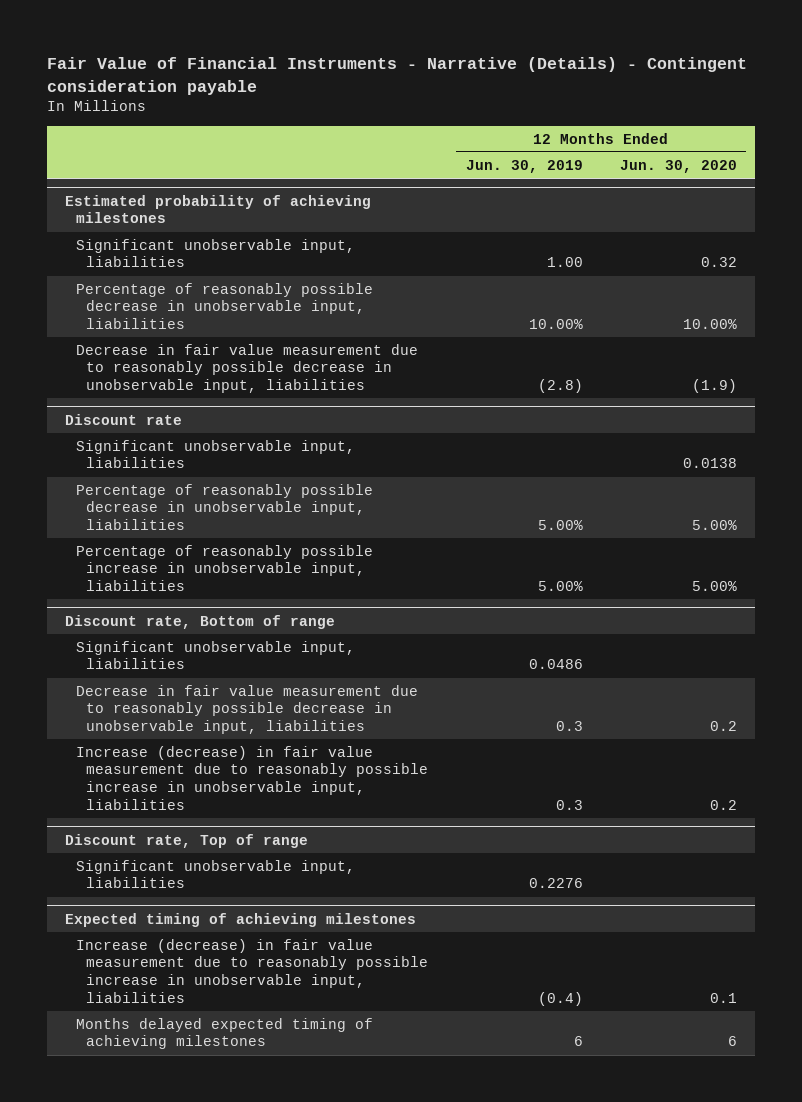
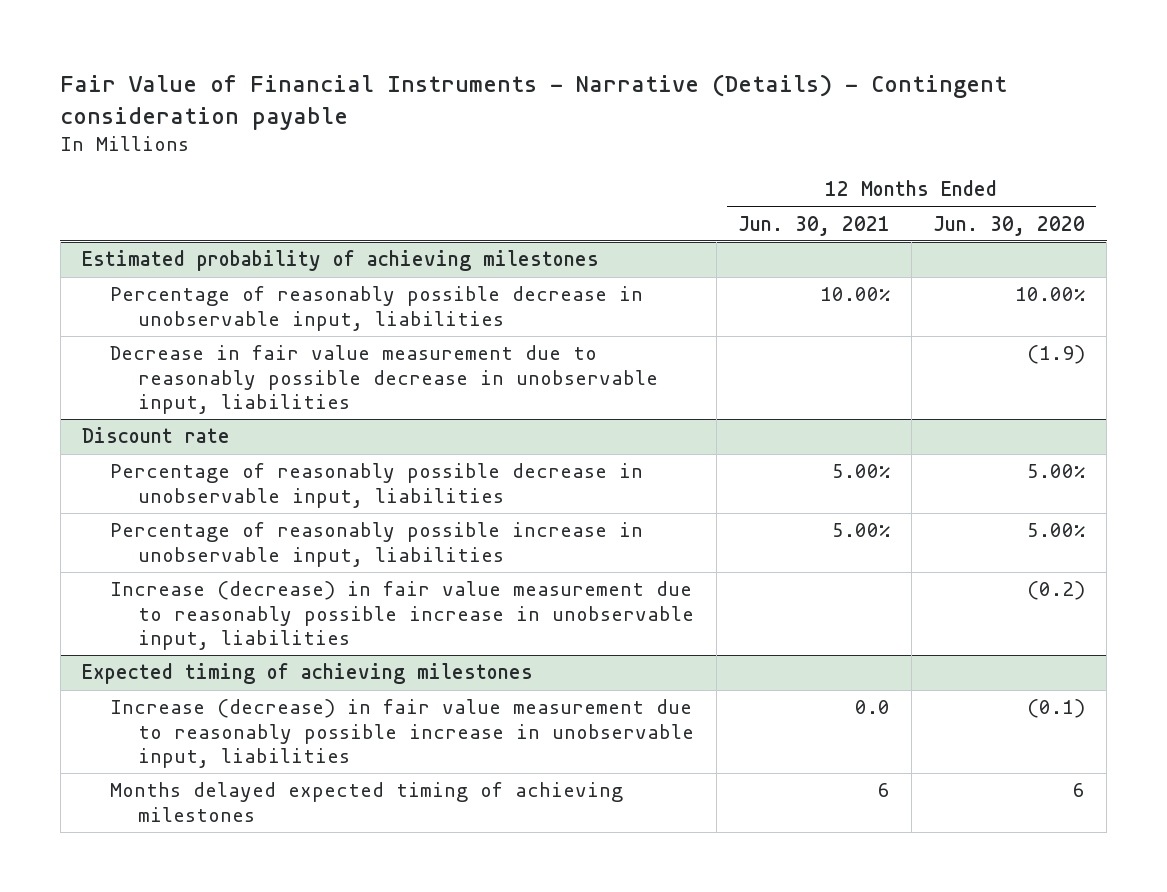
[465,159,583,173] Jun. 30, 2019 -> none
none -> [737,215,890,236] Jun. 30, 2021
[75,238,355,268] Significant unobservable input, liabilities -> none
[75,439,355,469] Significant unobservable input, liabilities -> none
[65,614,336,629] Discount rate, Bottom of range -> none
[75,640,355,670] Significant unobservable input, liabilities -> none
[75,684,418,735] Decrease in fair value measurement due to reasonably possible decrease in unobservable input, liabilities -> none
[65,833,309,848] Discount rate, Top of range -> none
[75,859,355,889] Significant unobservable input, liabilities -> none
[709,799,737,810] 0.2 -> [1027,581,1086,601] (0.2)
[709,992,737,1003] 0.1 -> [1027,699,1086,719] (0.1)

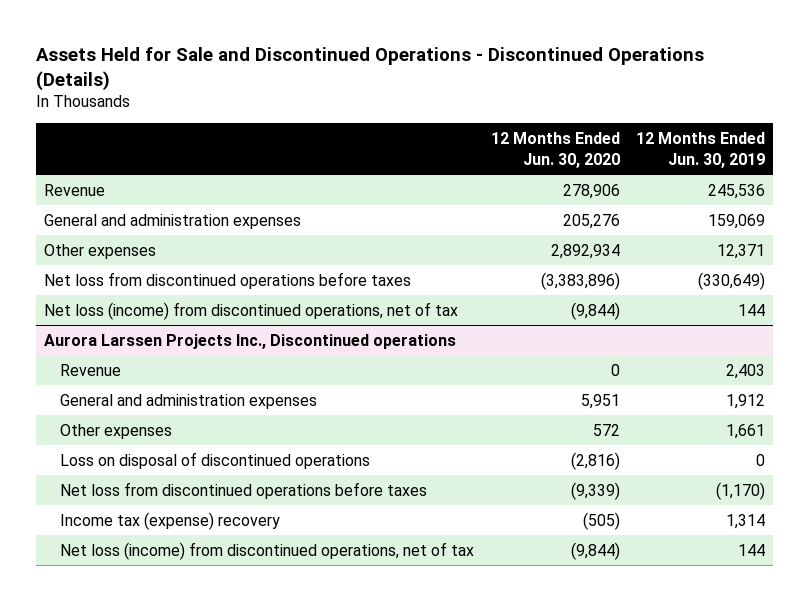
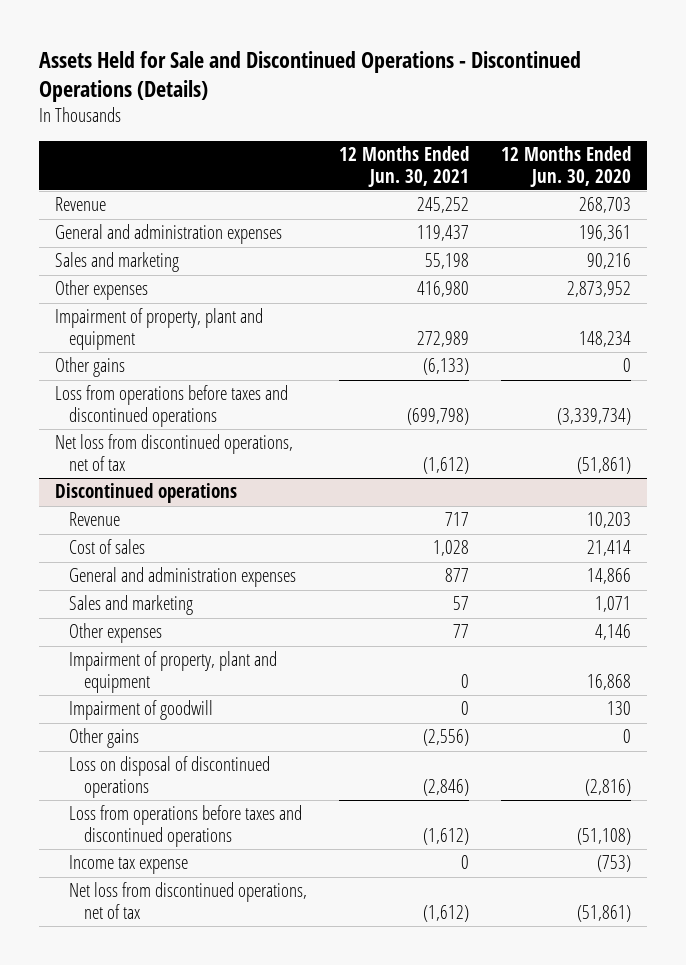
[636,132,766,168] 12 Months Ended Jun. 30, 2019 -> none
none -> [339,146,470,187] 12 Months Ended Jun. 30, 2021
[43,333,456,349] Aurora Larssen Projects Inc., Discontinued operations -> none
[562,183,620,199] 278,906 -> [578,197,631,214] 268,703
[562,213,620,229] 205,276 -> [578,225,631,242] 196,361
none -> [55,252,180,273] Sales and marketing
[550,243,620,259] 2,892,934 -> [566,281,631,298] 2,873,952
none -> [55,308,264,351] Impairment of property, plant and equipment
none -> [55,357,126,378] Other gains
[43,271,411,289] Net loss from discontinued operations before taxes -> [55,385,289,428] Loss from operations before taxes and discontinued operations
[540,271,620,290] (3,383,896) -> [556,408,631,426] (3,339,734)
[43,301,458,320] Net loss (income) from discontinued operations, net of tax -> [55,434,294,472] Net loss from discontinued operations, net of tax
[570,301,620,320] (9,844) -> [576,457,631,475] (51,861)
none -> [55,483,238,504] Discontinued operations
[610,363,620,376] 0 -> [586,512,631,529] 10,203
none -> [69,539,146,555] Cost of sales
[580,393,620,409] 5,951 -> [586,568,631,585] 14,866
none -> [69,595,194,616] Sales and marketing
[592,423,620,436] 572 -> [594,624,631,641] 4,146
none -> [69,651,278,694] Impairment of property, plant and equipment
none -> [69,700,214,721] Impairment of goodwill
none -> [69,728,140,749] Other gains
[60,481,428,499] Net loss from discontinued operations before taxes -> [69,805,303,848] Loss from operations before taxes and discontinued operations
[570,481,620,500] (9,339) -> [576,828,631,846] (51,108)
[60,511,281,530] Income tax (expense) recovery -> [69,855,189,875] Income tax expense
[582,511,620,530] (505) -> [596,855,631,873] (753)
[60,541,475,560] Net loss (income) from discontinued operations, net of tax -> [69,882,308,920] Net loss from discontinued operations, net of tax
[570,541,620,560] (9,844) -> [576,905,631,923] (51,861)

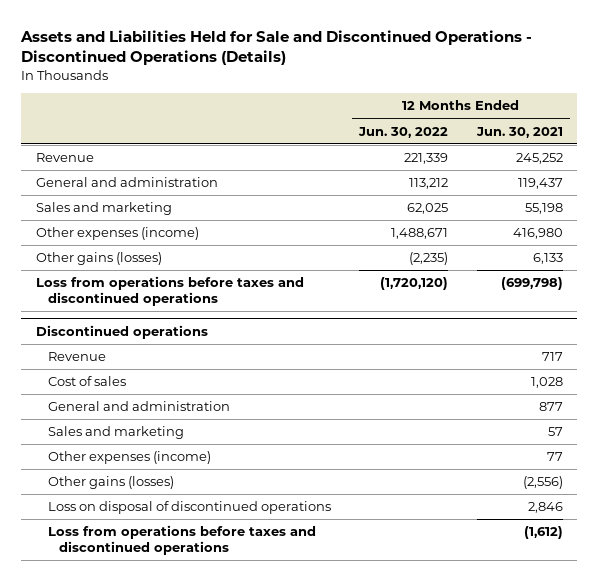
[39,51,582,102] Assets Held for Sale and Discontinued Operations - Discontinued Operations (Details) -> [20,29,533,66] Assets and Liabilities Held for Sale and Discontinued Operations - Discontinued Operations (Details)
[500,146,631,187] 12 Months Ended Jun. 30, 2020 -> none
none -> [358,126,449,138] Jun. 30, 2022
[55,224,283,245] General and administration expenses -> [35,177,218,188] General and administration
[55,308,264,351] Impairment of property, plant and equipment -> none
[55,280,149,301] Other expenses -> [35,227,199,241] Other expenses (income)
[55,357,126,378] Other gains -> [35,252,162,266] Other gains (losses)
[423,358,470,376] (6,133) -> [532,253,563,265] 6,133
[55,434,294,472] Net loss from discontinued operations, net of tax -> none
[69,567,297,588] General and administration expenses -> [47,401,230,412] General and administration
[69,651,278,694] Impairment of property, plant and equipment -> none
[69,700,214,721] Impairment of goodwill -> none
[69,623,163,644] Other expenses -> [47,451,211,465] Other expenses (income)
[69,728,140,749] Other gains -> [47,476,174,490] Other gains (losses)
[423,779,470,797] (2,846) -> [527,502,563,514] 2,846
[69,855,189,875] Income tax expense -> none
[69,882,308,920] Net loss from discontinued operations, net of tax -> none

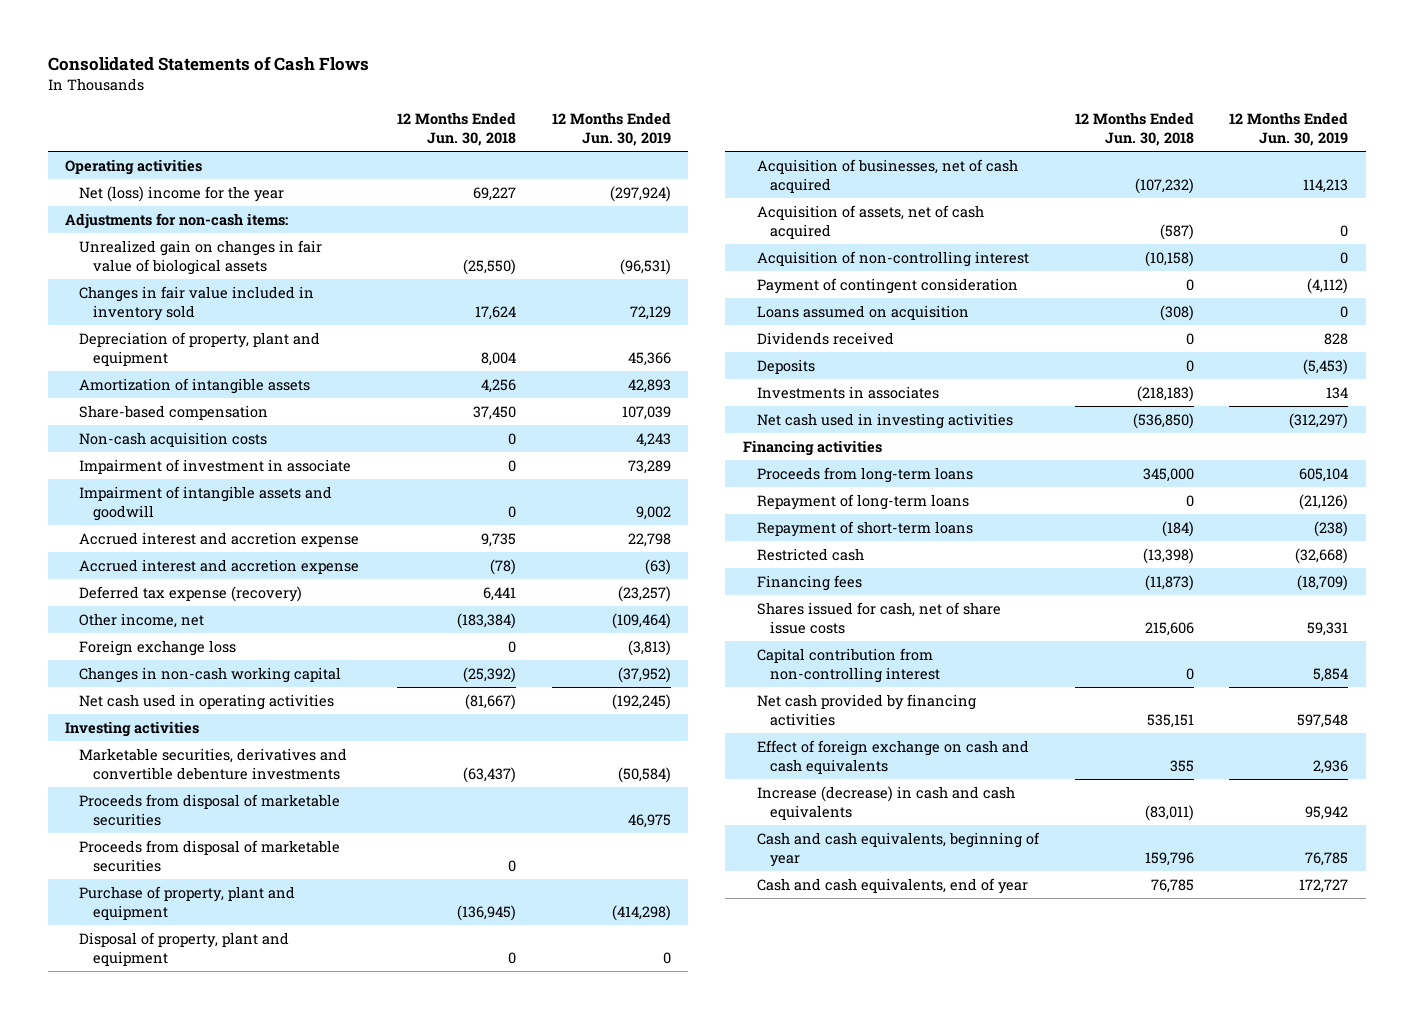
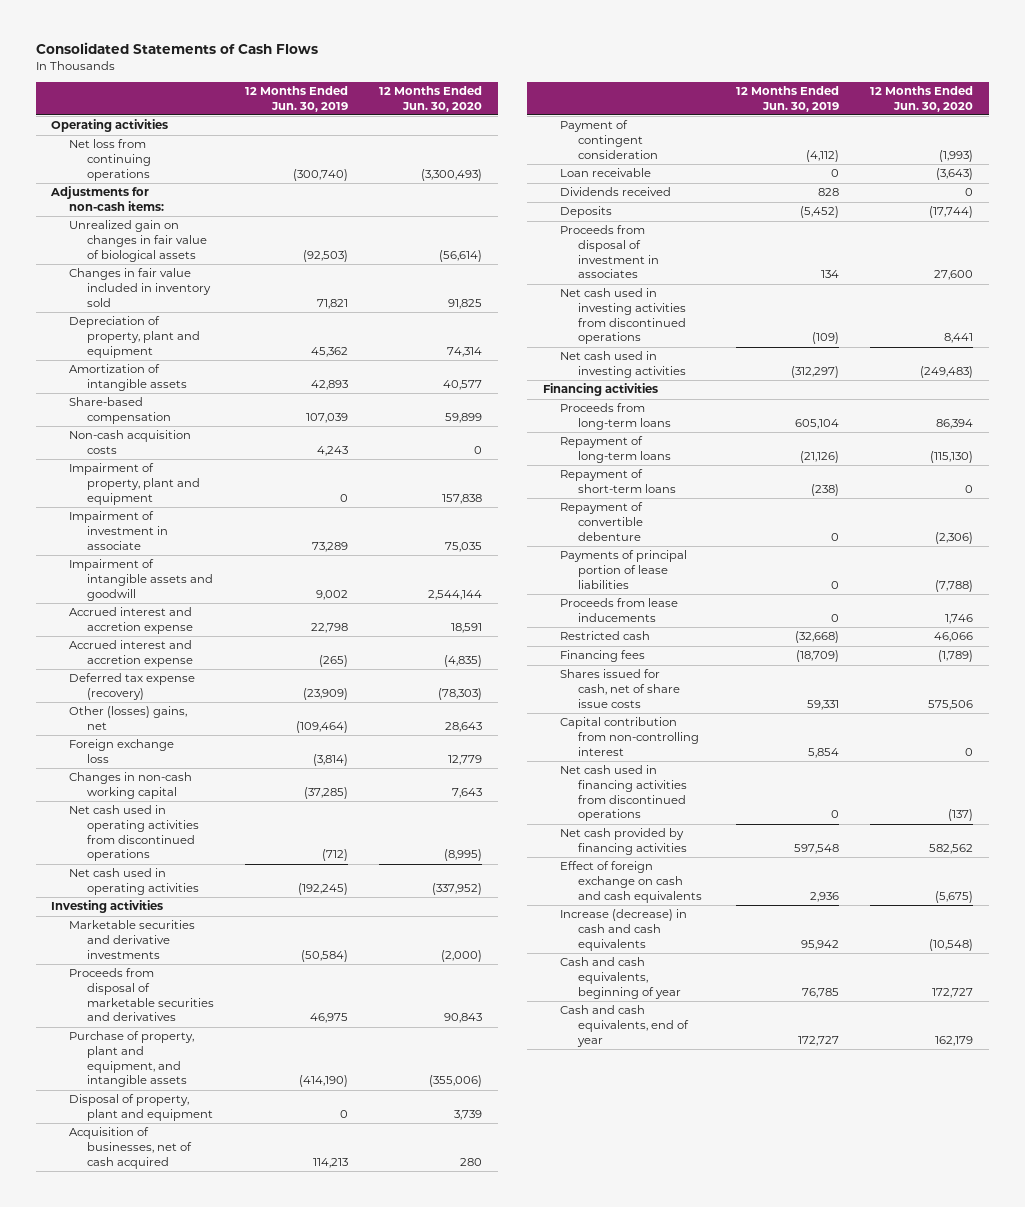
[396,112,516,146] 12 Months Ended Jun. 30, 2018 -> none
none -> [379,85,483,112] 12 Months Ended Jun. 30, 2020
[79,186,285,203] Net (loss) income for the year -> none
none -> [69,139,152,181] Net loss from continuing operations
[619,258,671,275] (96,531) -> [303,249,349,262] (92,503)
[629,305,671,320] 72,129 -> [317,298,349,309] 71,821
[627,351,671,366] 45,366 -> [311,346,349,357] 45,362
none -> [69,463,201,505] Impairment of property, plant and equipment
[644,559,671,576] (63) -> [319,655,349,668] (265)
[617,586,671,603] (23,257) -> [303,688,349,701] (23,909)
[79,613,205,629] Other income, net -> [69,706,188,731] Other (losses) gains, net
[627,640,671,657] (3,813) -> [313,754,349,767] (3,814)
[617,667,671,684] (37,952) -> [304,787,349,800] (37,285)
none -> [69,805,200,862] Net cash used in operating activities from discontinued operations
[79,840,341,872] Proceeds from disposal of marketable securities -> none
[79,748,348,780] Marketable securities, derivatives and convertible debenture investments -> [69,920,196,959] Marketable securities and derivative investments
[79,794,341,826] Proceeds from disposal of marketable securities -> [69,968,215,1022] Proceeds from disposal of marketable securities and derivatives
[79,886,296,920] Purchase of property, plant and equipment -> [69,1031,195,1088] Purchase of property, plant and equipment, and intangible assets
[611,904,671,921] (414,298) -> [299,1075,349,1088] (414,190)
[756,205,984,239] Acquisition of assets, net of cash acquired -> none
[756,251,1029,268] Acquisition of non-controlling interest -> none
[756,305,969,321] Loans assumed on acquisition -> none
none -> [560,168,652,178] Loan receivable
[1303,359,1349,376] (5,453) -> [800,206,840,219] (5,452)
[756,386,939,400] Investments in associates -> [560,225,660,279] Proceeds from disposal of investment in associates
none -> [560,288,687,345] Net cash used in investing activities from discontinued operations
none -> [560,502,644,541] Repayment of convertible debenture
none -> [560,550,688,589] Payments of principal portion of lease liabilities
none -> [560,598,679,623] Proceeds from lease inducements
none -> [560,765,688,822] Net cash used in financing activities from discontinued operations

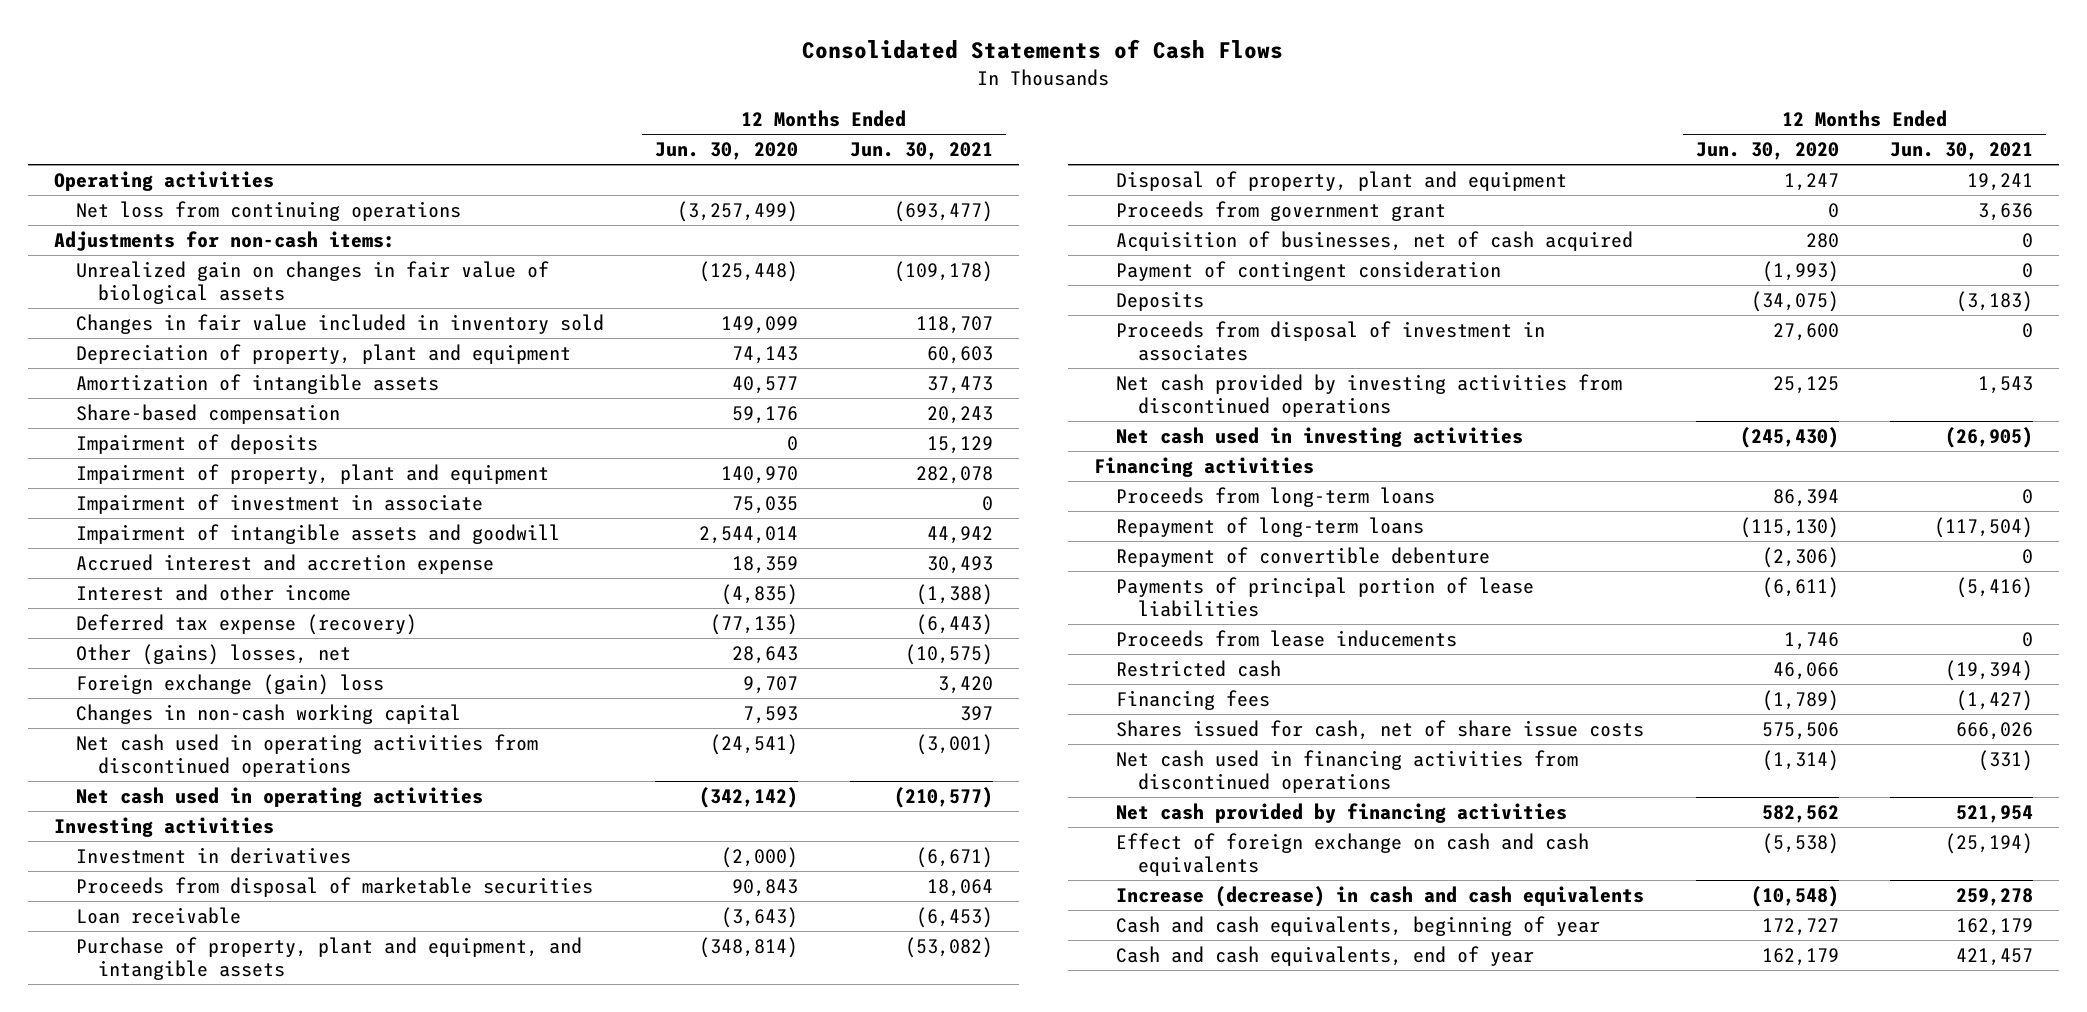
[245,85,349,112] 12 Months Ended Jun. 30, 2019 -> none
none -> [850,142,994,161] Jun. 30, 2021
[421,168,483,181] (3,300,493) -> [677,200,799,222] (3,257,499)
[439,249,483,262] (56,614) -> [699,260,799,282] (125,448)
[448,298,483,309] 91,825 -> [721,315,799,334] 149,099
[447,346,483,357] 74,314 -> [732,345,799,364] 74,143
[69,430,192,455] Non-cash acquisition costs -> none
[445,413,483,424] 59,899 -> [732,405,799,424] 59,176
none -> [75,433,318,454] Impairment of deposits
[442,493,483,504] 157,838 -> [721,465,799,484] 140,970
[428,589,483,600] 2,544,144 -> [699,525,799,544] 2,544,014
[451,623,483,634] 18,591 -> [732,555,799,574] 18,359
[69,640,194,668] Accrued interest and accretion expense -> [75,583,351,601] Interest and other income
[438,688,483,701] (78,303) -> [710,613,799,635] (77,135)
[69,706,188,731] Other (losses) gains, net -> [75,643,351,665] Other (gains) losses, net
[69,739,175,764] Foreign exchange loss -> [75,673,384,695] Foreign exchange (gain) loss
[448,755,483,766] 12,779 -> [743,675,799,694] 9,707
[452,788,483,799] 7,643 -> [743,705,799,724] 7,593
[444,849,483,862] (8,995) -> [710,733,799,755] (24,541)
[432,883,483,896] (337,952) -> [699,786,799,808] (342,142)
[69,920,196,959] Marketable securities and derivative investments -> [75,846,351,864] Investment in derivatives
[69,968,215,1022] Proceeds from disposal of marketable securities and derivatives -> [75,876,593,897] Proceeds from disposal of marketable securities
[560,168,652,178] Loan receivable -> [75,906,241,924] Loan receivable
[429,1075,483,1088] (355,006) -> [699,936,799,958] (348,814)
[454,1110,483,1121] 3,739 -> [1783,172,1839,191] 1,247
none -> [1115,200,1446,221] Proceeds from government grant
[560,187,672,197] Dividends received -> none
[929,206,974,219] (17,744) -> [1750,290,1839,312] (34,075)
[560,288,687,345] Net cash used in investing activities from discontinued operations -> [1115,373,1622,418] Net cash provided by investing activities from discontinued operations
[944,333,974,344] 8,441 -> [1772,375,1839,394] 25,125
[920,366,974,379] (249,483) -> [1739,426,1839,448] (245,430)
[560,469,677,494] Repayment of short-term loans -> none
[935,579,974,592] (7,788) -> [1761,576,1839,598] (6,611)
[560,717,700,756] Capital contribution from non-controlling interest -> none
[948,809,974,822] (137) -> [1761,749,1839,771] (1,314)
[935,890,974,903] (5,675) -> [1761,832,1839,854] (5,538)

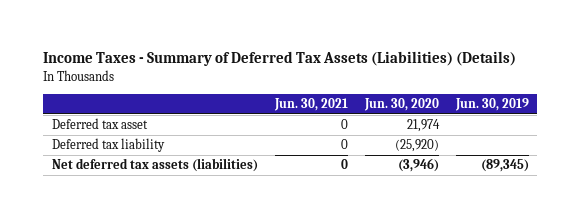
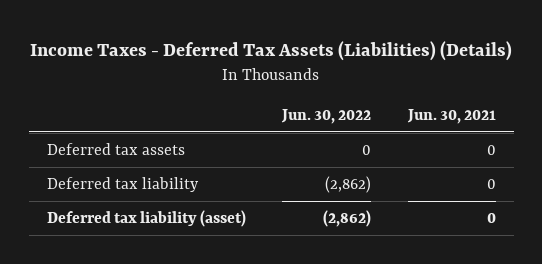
[43,51,517,67] Income Taxes - Summary of Deferred Tax Assets (Liabilities) (Details) -> [30,41,513,62] Income Taxes - Deferred Tax Assets (Liabilities) (Details)
[363,98,439,112] Jun. 30, 2020 -> none
[454,98,529,112] Jun. 30, 2019 -> none
none -> [281,108,372,124] Jun. 30, 2022
[51,118,148,130] Deferred tax asset -> [46,143,185,156] Deferred tax assets
[51,158,258,173] Net deferred tax assets (liabilities) -> [46,210,246,228] Deferred tax liability (asset)

